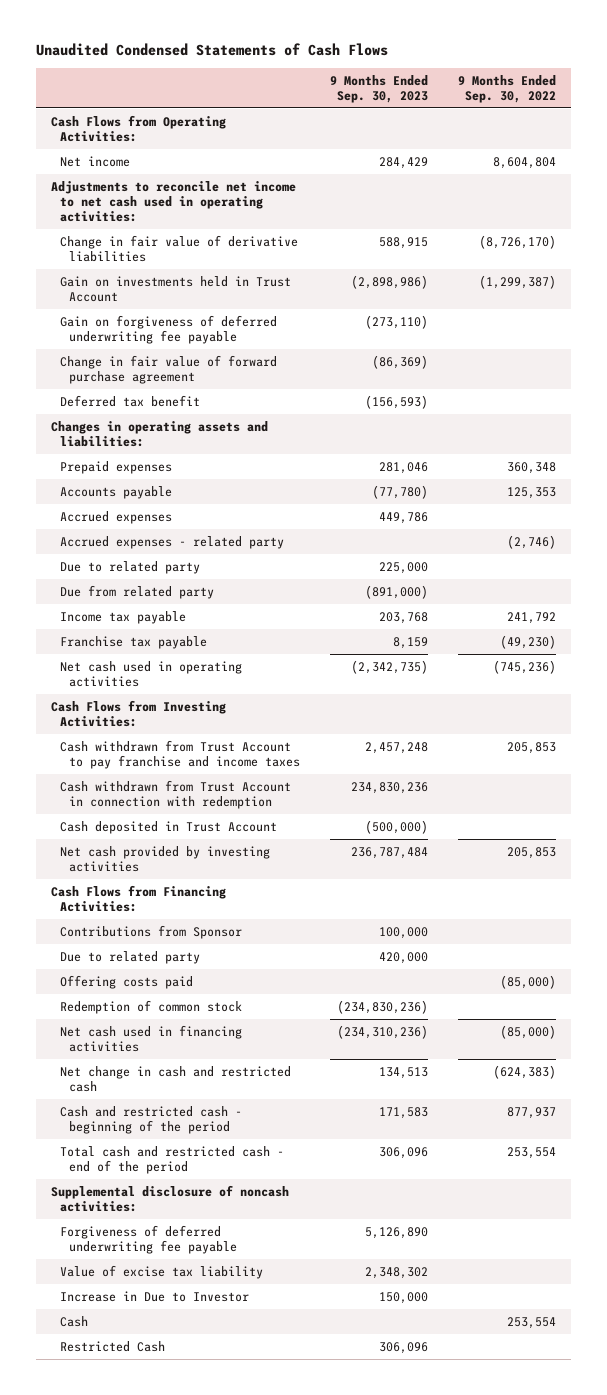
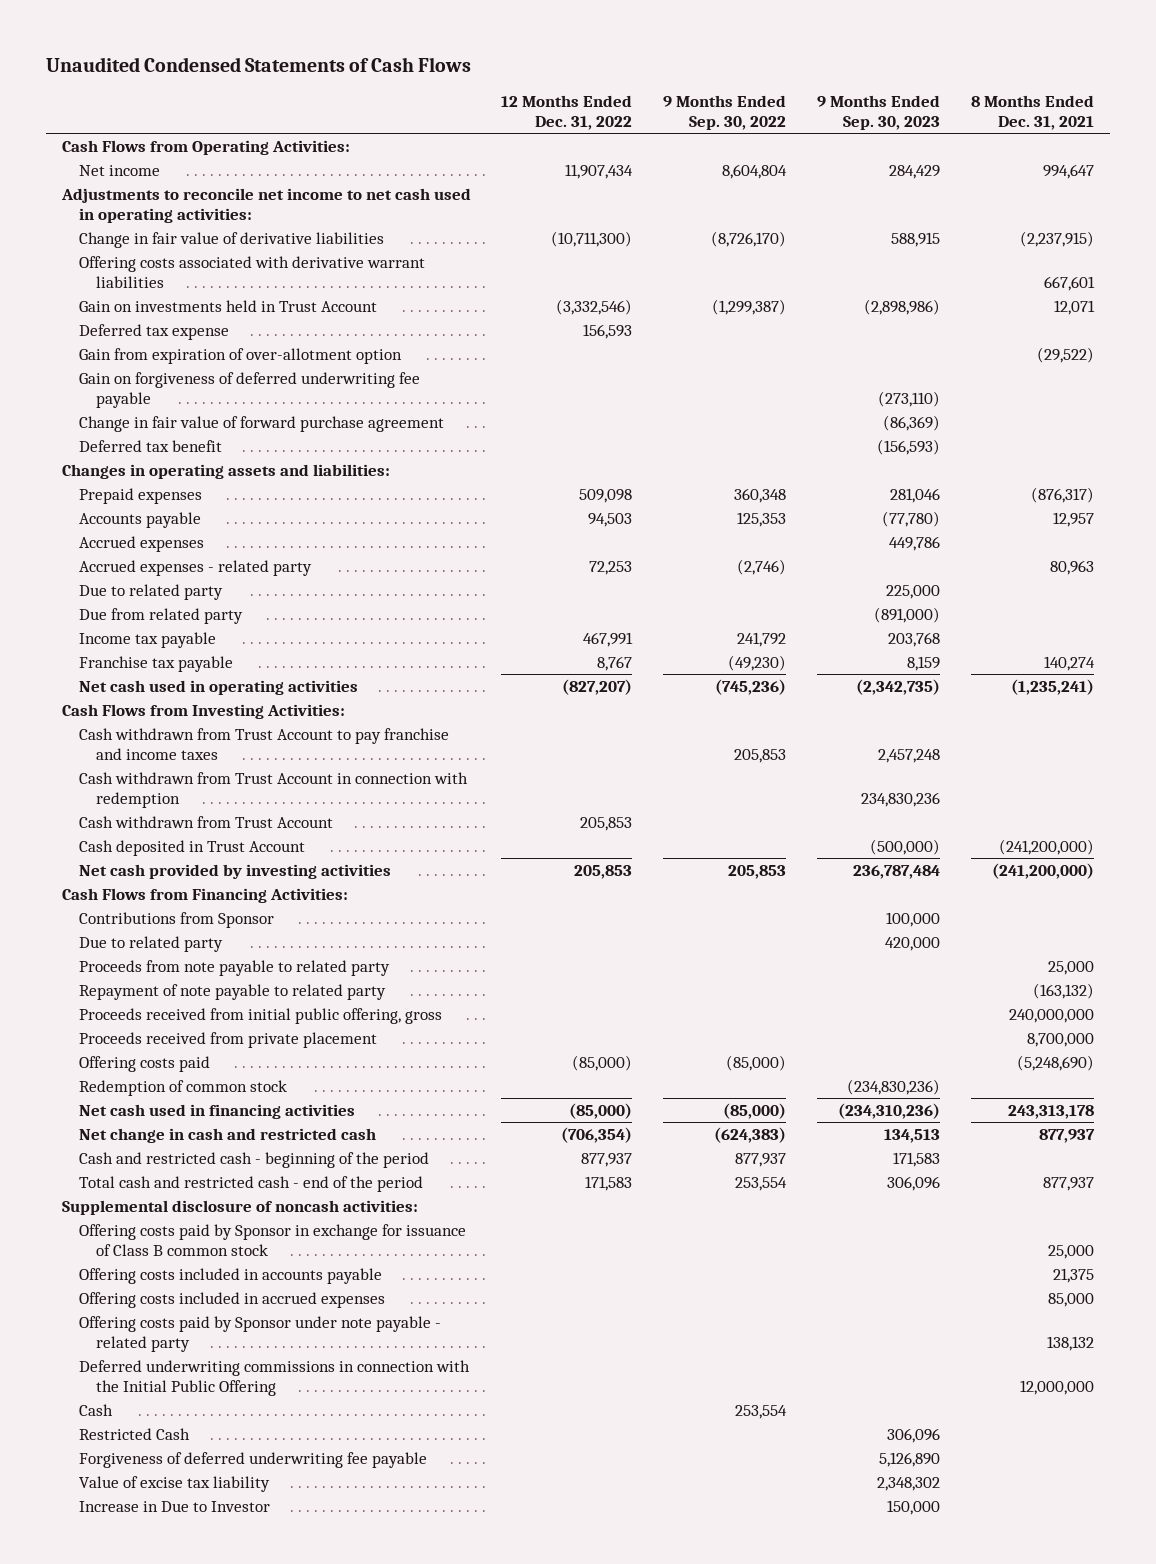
none -> [501,94,633,130] 12 Months Ended Dec. 31, 2022
none -> [971,94,1095,130] 8 Months Ended Dec. 31, 2021
none -> [78,255,425,288] Offering costs associated with derivative warrant liabilities
none -> [78,323,229,340] Deferred tax expense
none -> [78,347,402,364] Gain from expiration of over-allotment option
none -> [78,815,333,828] Cash withdrawn from Trust Account
none -> [78,959,390,976] Proceeds from note payable to related party
none -> [78,983,386,1000] Repayment of note payable to related party
none -> [78,1007,442,1024] Proceeds received from initial public offering, gross
none -> [78,1031,377,1048] Proceeds received from private placement
none -> [78,1223,466,1256] Offering costs paid by Sponsor in exchange for issuance of Class B common stock
none -> [78,1267,382,1284] Offering costs included in accounts payable
none -> [78,1291,385,1308] Offering costs included in accrued expenses
none -> [78,1315,441,1352] Offering costs paid by Sponsor under note payable - related party
none -> [78,1359,470,1396] Deferred underwriting commissions in connection with the Initial Public Offering
[60,1315,89,1327] Cash -> [78,1403,113,1416] Cash
[60,1340,166,1352] Restricted Cash -> [78,1427,190,1440] Restricted Cash

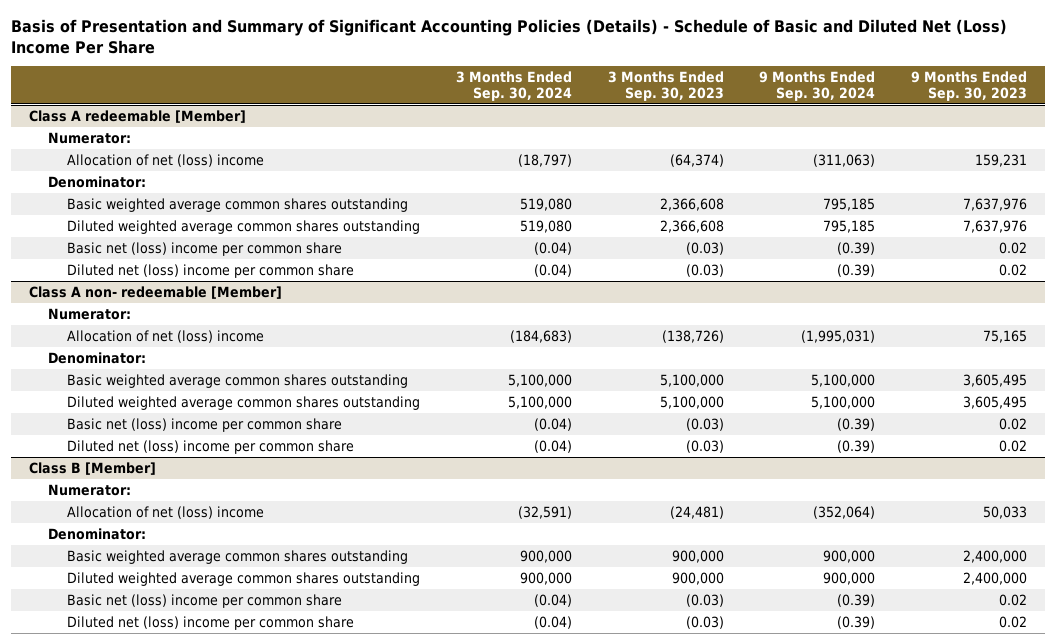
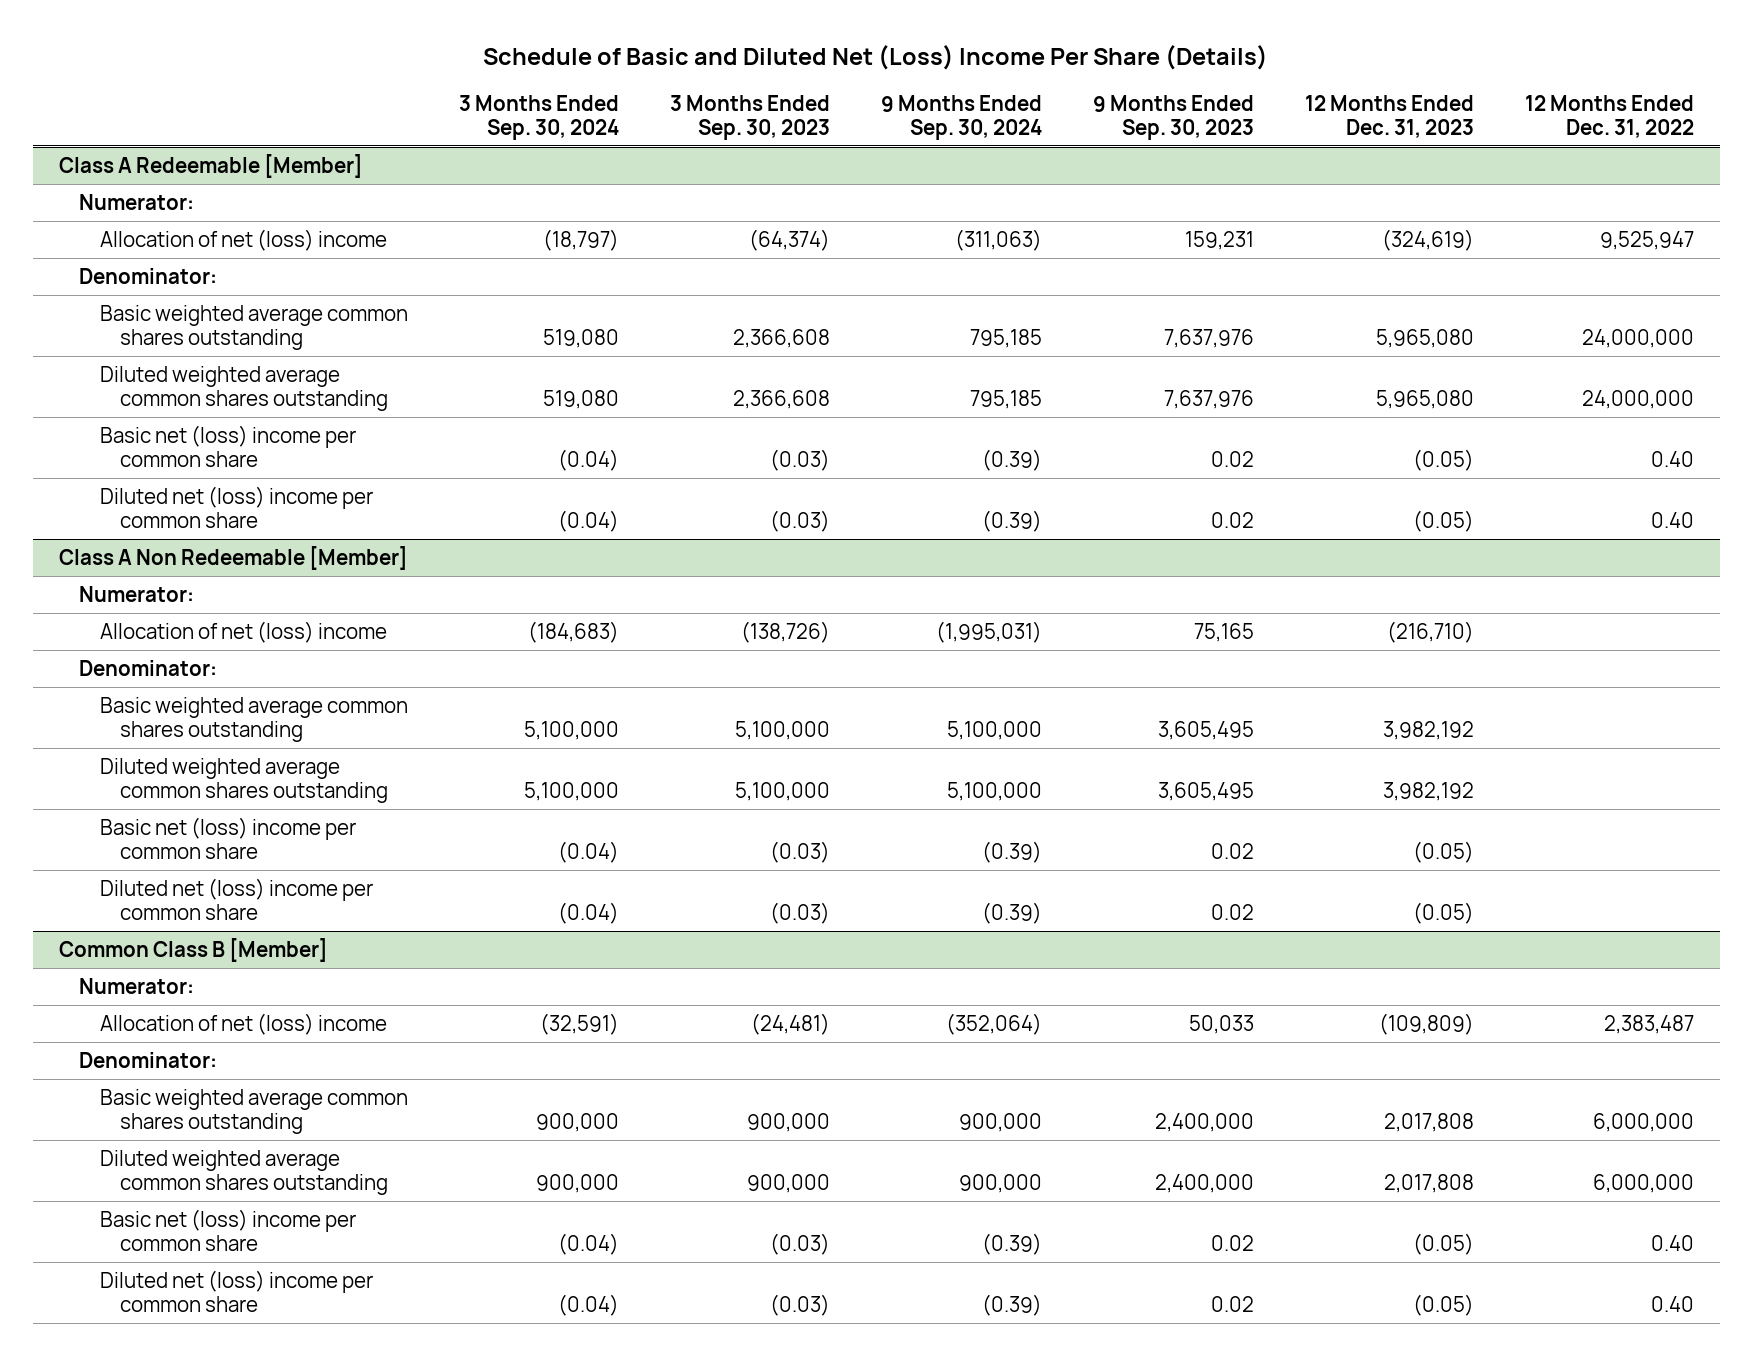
[11,18,1008,54] Basis of Presentation and Summary of Significant Accounting Policies (Details) - Schedule of Basic and Diluted Net (Loss) Income Per Share -> [483,44,1269,70] Schedule of Basic and Diluted Net (Loss) Income Per Share (Details)
none -> [1304,94,1474,139] 12 Months Ended Dec. 31, 2023
none -> [1524,94,1694,139] 12 Months Ended Dec. 31, 2022
[28,109,246,123] Class A redeemable [Member] -> [58,153,363,178] Class A Redeemable [Member]
[28,285,282,299] Class A non- redeemable [Member] -> [58,545,408,570] Class A Non Redeemable [Member]
[28,461,156,475] Class B [Member] -> [58,937,328,962] Common Class B [Member]

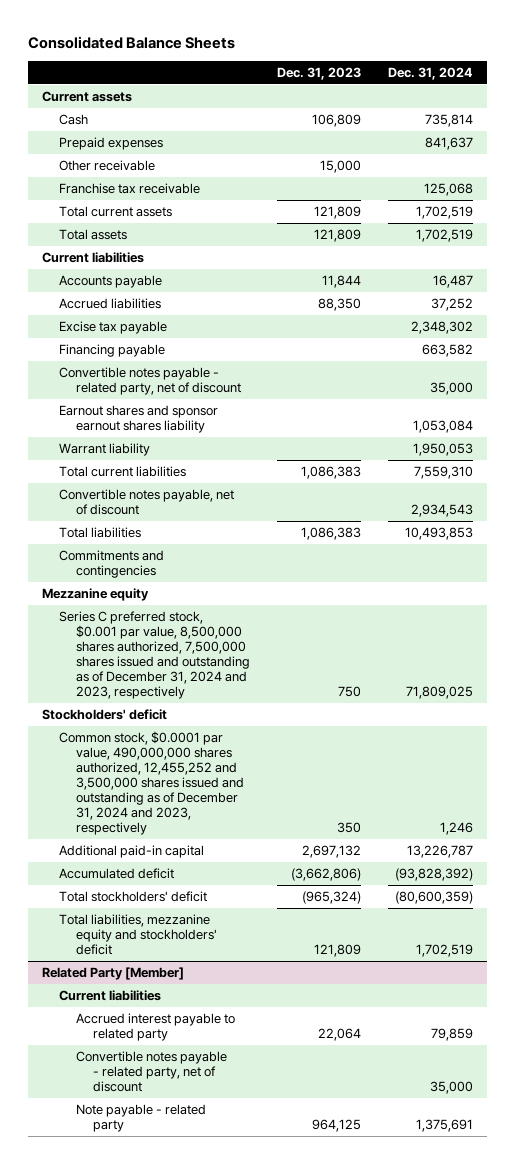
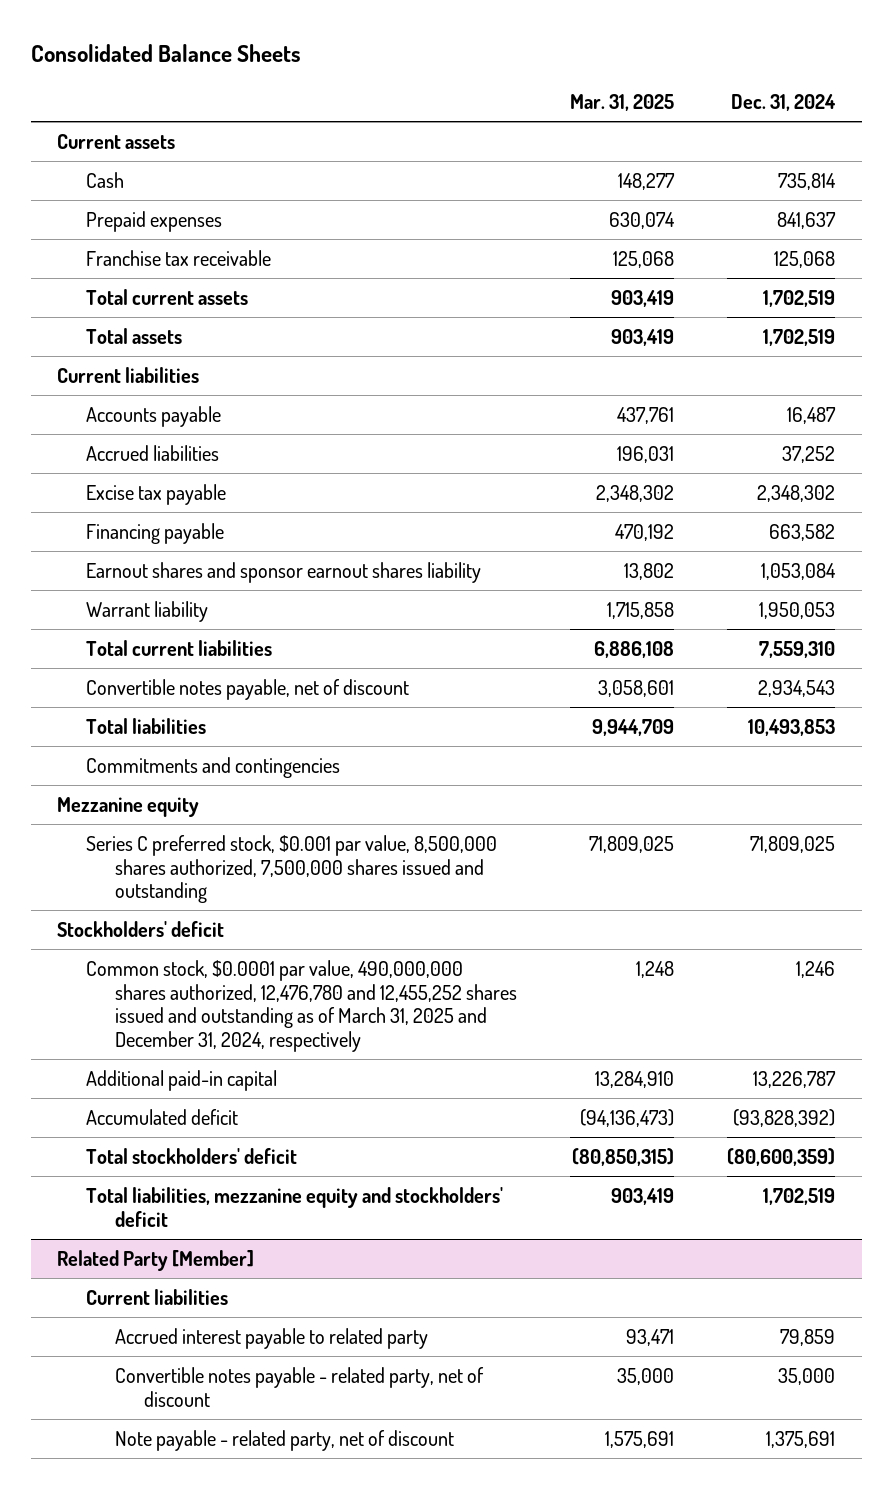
[277,67,362,81] Dec. 31, 2023 -> none
none -> [570,94,675,112] Mar. 31, 2025
[59,159,156,171] Other receivable -> none
[59,366,242,395] Convertible notes payable - related party, net of discount -> none
[59,610,251,699] Series C preferred stock, $0.001 par value, 8,500,000 shares authorized, 7,500,000 shares issued and outstanding as of December 31, 2024 and 2023, respectively -> [86,835,498,904] Series C preferred stock, $0.001 par value, 8,500,000 shares authorized, 7,500,000 shares issued and outstanding
[59,730,245,835] Common stock, $0.0001 par value, 490,000,000 shares authorized, 12,455,252 and 3,500,000 shares issued and outstanding as of December 31, 2024 and 2023, respectively -> [86,960,518,1052] Common stock, $0.0001 par value, 490,000,000 shares authorized, 12,476,780 and 12,455,252 shares issued and outstanding as of March 31, 2025 and December 31, 2024, respectively
[76,1103,207,1132] Note payable - related party -> [115,1430,455,1452] Note payable - related party, net of discount

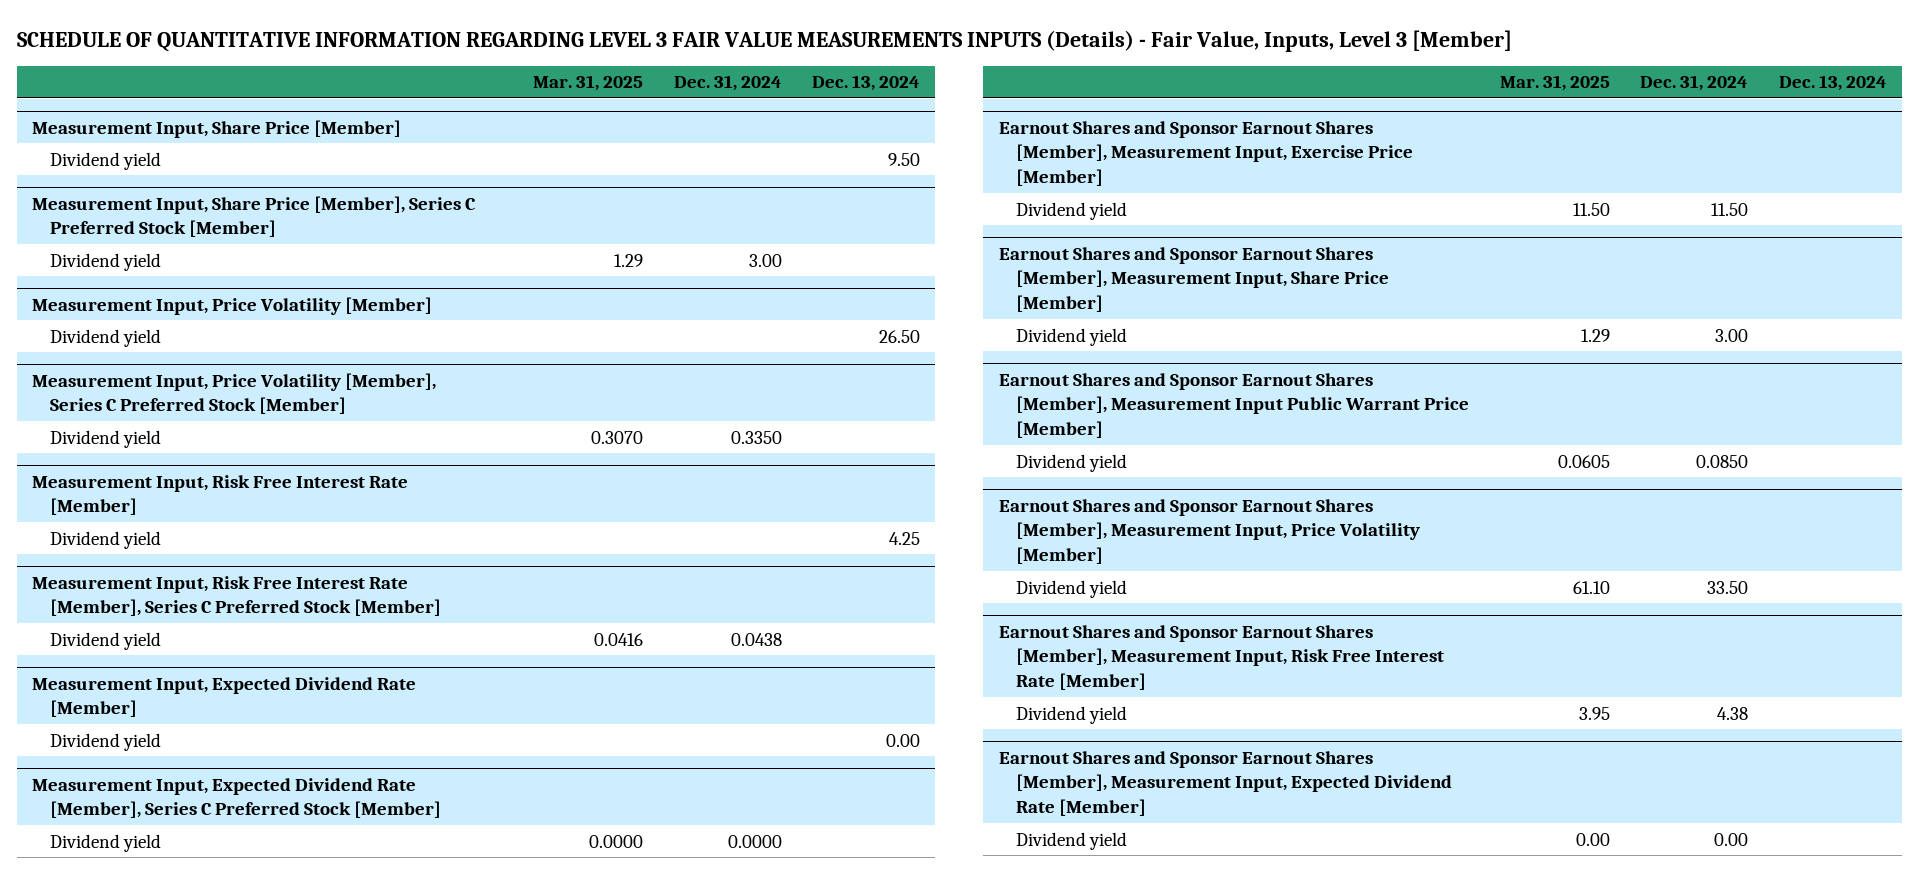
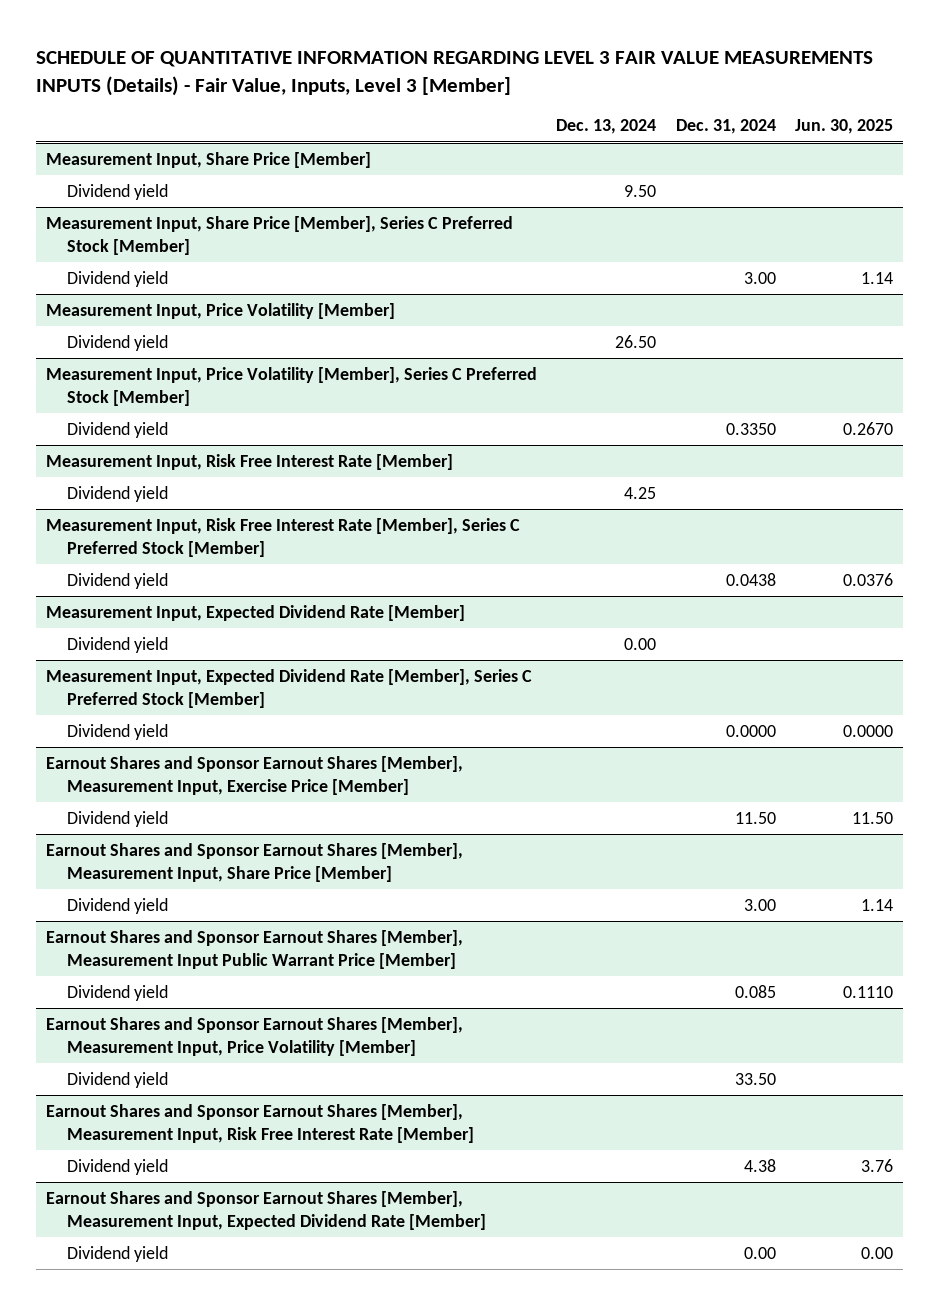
[533,75,644,92] Mar. 31, 2025 -> none
none -> [794,119,893,135] Jun. 30, 2025
[1696,454,1749,468] 0.0850 -> [734,984,776,998] 0.085

